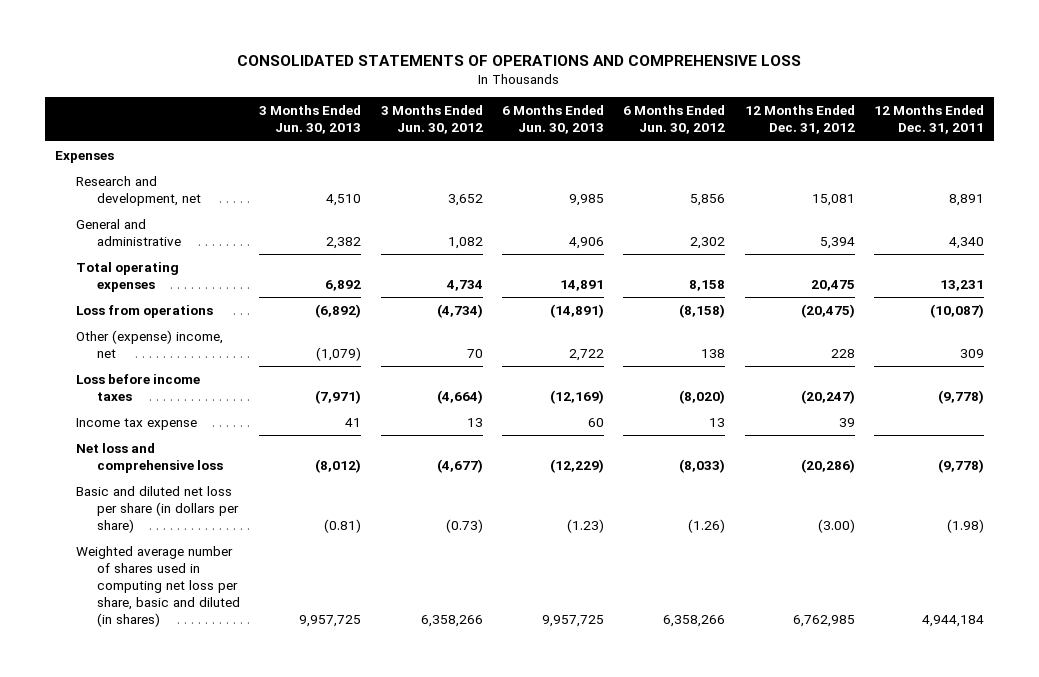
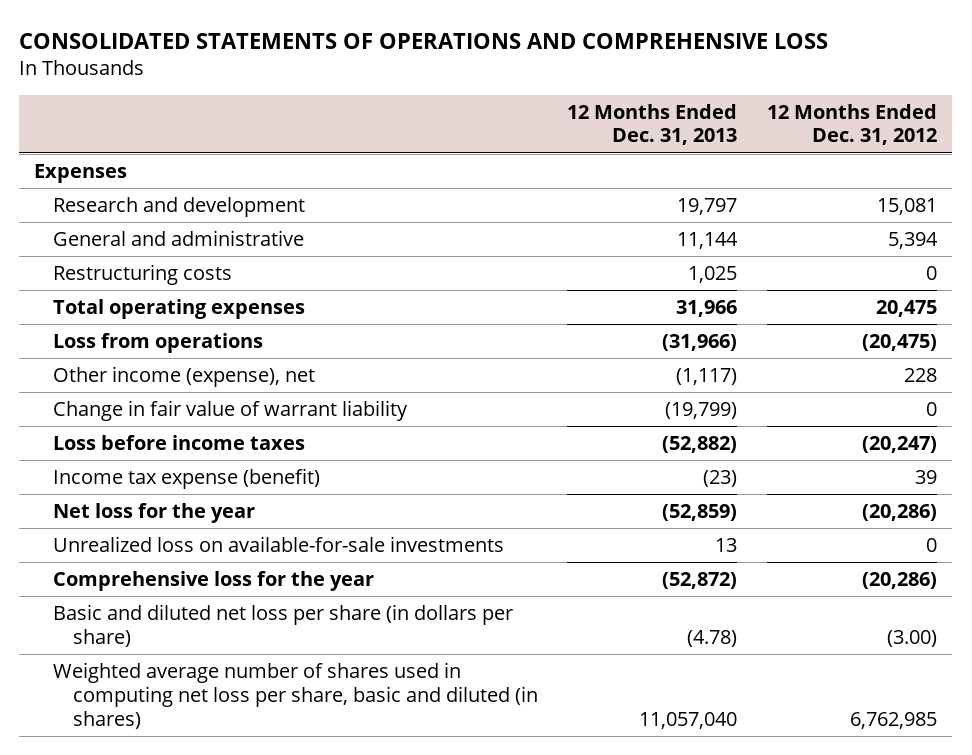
[259,105,362,135] 3 Months Ended Jun. 30, 2013 -> none
[380,105,483,135] 3 Months Ended Jun. 30, 2012 -> none
[502,105,605,135] 6 Months Ended Jun. 30, 2013 -> none
[623,105,726,135] 6 Months Ended Jun. 30, 2012 -> none
[874,105,985,135] 12 Months Ended Dec. 31, 2011 -> none
none -> [567,103,738,146] 12 Months Ended Dec. 31, 2013
[75,175,201,206] Research and development, net -> [53,196,306,217] Research and development
none -> [53,263,233,285] Restructuring costs
[75,329,223,358] Other (expense) income, net -> [53,365,316,387] Other income (expense), net
none -> [53,399,409,421] Change in fair value of warrant liability
[75,417,197,430] Income tax expense -> [53,467,321,489] Income tax expense (benefit)
[75,442,223,473] Net loss and comprehensive loss -> [53,502,256,523] Net loss for the year
none -> [53,535,505,552] Unrealized loss on available-for-sale investments
none -> [53,570,375,591] Comprehensive loss for the year

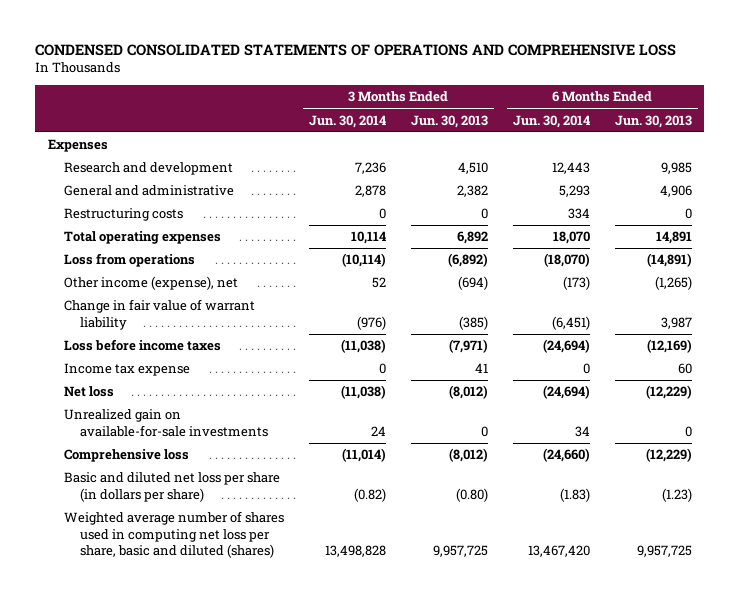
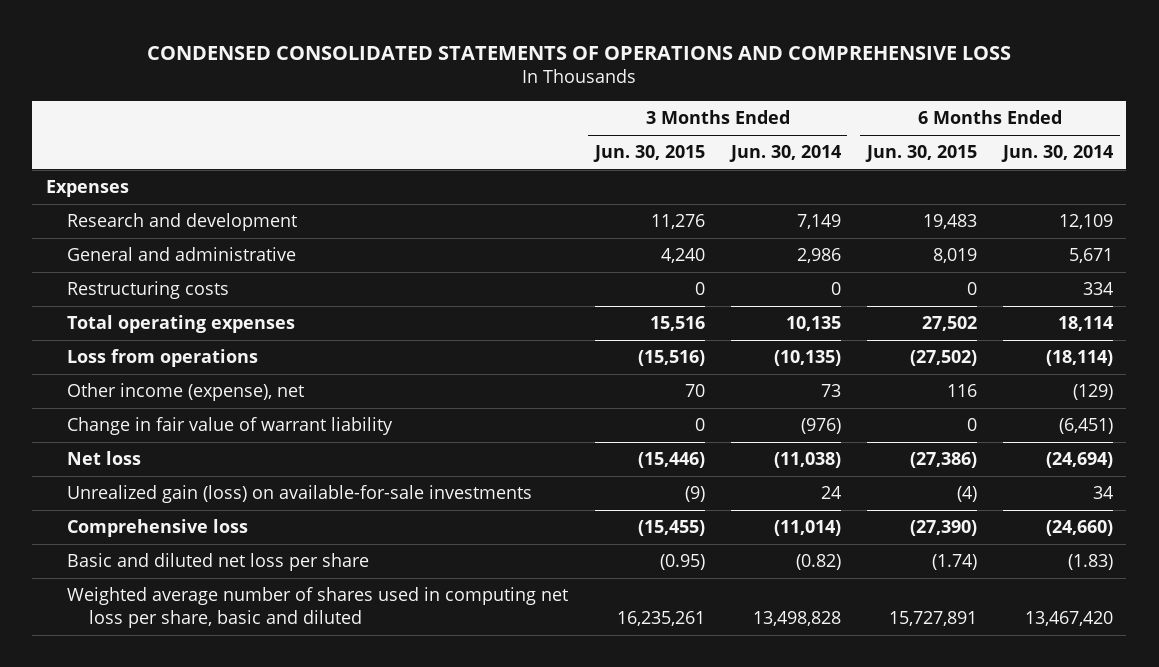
[410,114,488,128] Jun. 30, 2013 -> none
[614,114,692,128] Jun. 30, 2013 -> none
none -> [592,145,705,163] Jun. 30, 2015
none -> [865,145,978,163] Jun. 30, 2015
[354,162,386,175] 7,236 -> [796,214,841,230] 7,149
[551,162,590,175] 12,443 -> [1059,214,1114,230] 12,109
[354,185,386,198] 2,878 -> [796,248,841,264] 2,986
[558,185,590,198] 5,293 -> [1069,248,1114,264] 5,671
[350,231,386,245] 10,114 -> [785,316,841,332] 10,135
[552,231,590,245] 18,070 -> [1058,316,1114,332] 18,114
[341,253,386,268] (10,114) -> [773,350,841,367] (10,135)
[543,253,590,268] (18,070) -> [1046,350,1114,367] (18,114)
[371,277,386,289] 52 -> [820,384,841,398] 73
[562,276,590,291] (173) -> [1073,384,1114,401] (129)
[63,339,221,352] Loss before income taxes -> none
[63,363,190,377] Income tax expense -> none
[63,409,269,437] Unrealized gain on available-for-sale investments -> [67,485,533,504] Unrealized gain (loss) on available-for-sale investments
[63,472,280,502] Basic and diluted net loss per share (in dollars per share) -> [67,553,370,572] Basic and diluted net loss per share
[63,511,284,559] Weighted average number of shares used in computing net loss per share, basic and diluted (shares) -> [67,587,569,628] Weighted average number of shares used in computing net loss per share, basic and diluted

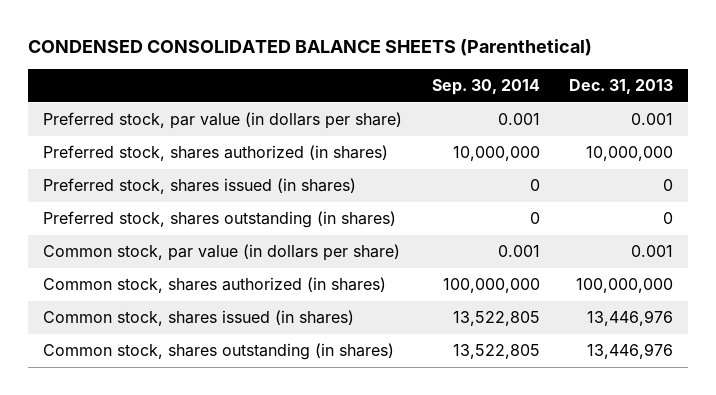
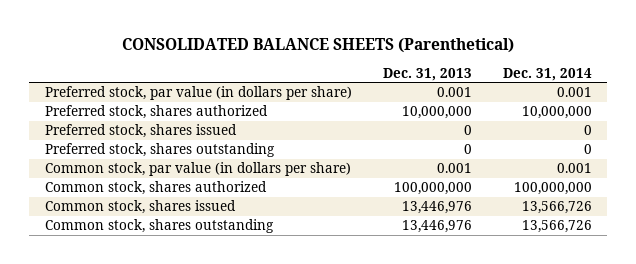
[28,38,593,56] CONDENSED CONSOLIDATED BALANCE SHEETS (Parenthetical) -> [122,37,515,53] CONSOLIDATED BALANCE SHEETS (Parenthetical)
[431,79,540,96] Sep. 30, 2014 -> none
none -> [502,67,592,81] Dec. 31, 2014
[43,145,389,162] Preferred stock, shares authorized (in shares) -> [44,105,268,120] Preferred stock, shares authorized
[43,178,357,195] Preferred stock, shares issued (in shares) -> [44,124,237,139] Preferred stock, shares issued
[43,211,397,229] Preferred stock, shares outstanding (in shares) -> [44,143,275,158] Preferred stock, shares outstanding
[43,277,387,294] Common stock, shares authorized (in shares) -> [44,181,267,196] Common stock, shares authorized
[43,310,355,327] Common stock, shares issued (in shares) -> [44,200,236,215] Common stock, shares issued
[43,343,395,361] Common stock, shares outstanding (in shares) -> [44,219,274,234] Common stock, shares outstanding

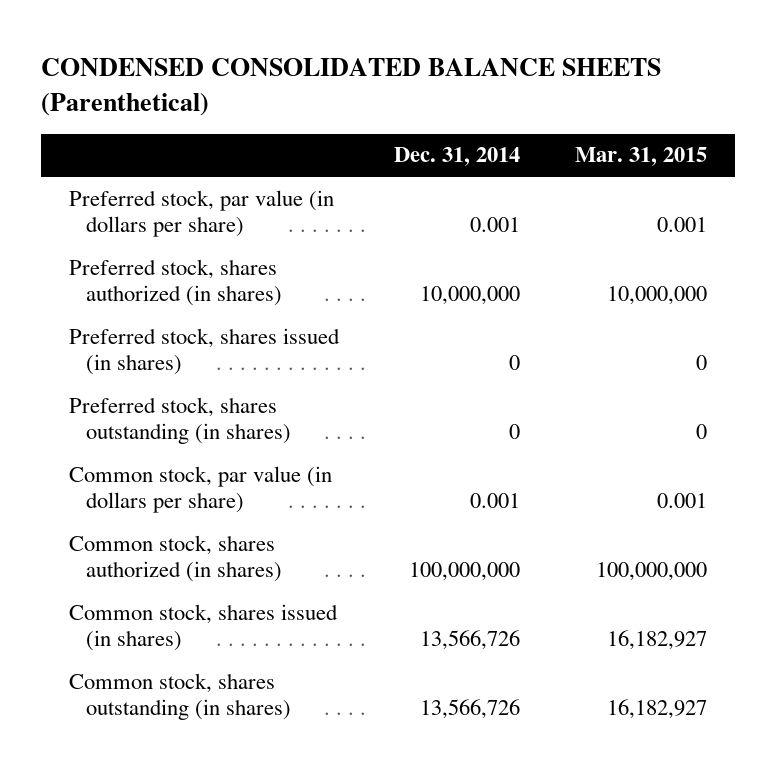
[122,37,515,53] CONSOLIDATED BALANCE SHEETS (Parenthetical) -> [41,58,662,117] CONDENSED CONSOLIDATED BALANCE SHEETS (Parenthetical)
[382,67,472,81] Dec. 31, 2013 -> none
none -> [575,147,708,167] Mar. 31, 2015
[44,105,268,120] Preferred stock, shares authorized -> [68,258,282,306] Preferred stock, shares authorized (in shares)
[44,124,237,139] Preferred stock, shares issued -> [68,327,340,375] Preferred stock, shares issued (in shares)
[44,143,275,158] Preferred stock, shares outstanding -> [68,396,291,444] Preferred stock, shares outstanding (in shares)
[44,181,267,196] Common stock, shares authorized -> [68,534,282,582] Common stock, shares authorized (in shares)
[44,200,236,215] Common stock, shares issued -> [68,603,338,651] Common stock, shares issued (in shares)
[44,219,274,234] Common stock, shares outstanding -> [68,672,291,720] Common stock, shares outstanding (in shares)

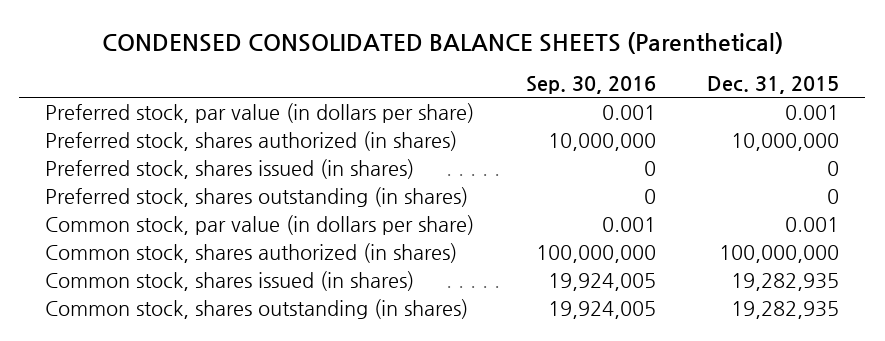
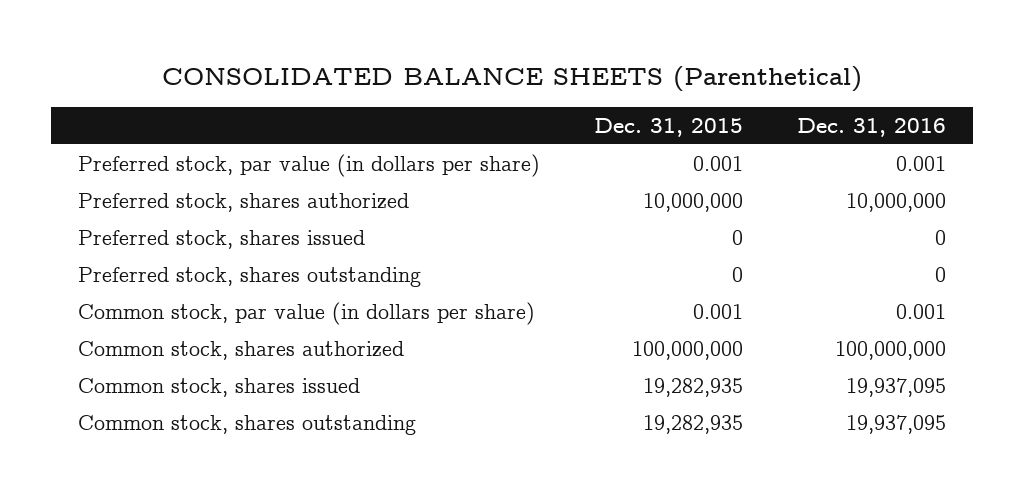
[102,31,784,54] CONDENSED CONSOLIDATED BALANCE SHEETS (Parenthetical) -> [161,65,862,92] CONSOLIDATED BALANCE SHEETS (Parenthetical)
[525,76,656,95] Sep. 30, 2016 -> none
none -> [796,117,946,137] Dec. 31, 2016
[45,130,458,151] Preferred stock, shares authorized (in shares) -> [78,193,410,213] Preferred stock, shares authorized
[45,158,415,179] Preferred stock, shares issued (in shares) -> [78,230,366,250] Preferred stock, shares issued
[45,186,469,207] Preferred stock, shares outstanding (in shares) -> [78,267,422,288] Preferred stock, shares outstanding
[45,242,458,263] Common stock, shares authorized (in shares) -> [78,341,405,361] Common stock, shares authorized
[45,270,415,291] Common stock, shares issued (in shares) -> [78,378,361,398] Common stock, shares issued
[45,298,469,319] Common stock, shares outstanding (in shares) -> [78,415,417,436] Common stock, shares outstanding

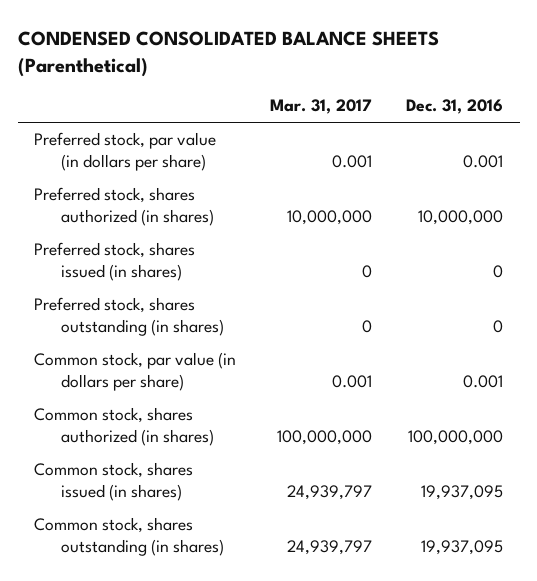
[161,65,862,92] CONSOLIDATED BALANCE SHEETS (Parenthetical) -> [17,30,439,77] CONDENSED CONSOLIDATED BALANCE SHEETS (Parenthetical)
[593,117,743,137] Dec. 31, 2015 -> none
none -> [270,99,373,115] Mar. 31, 2017
[78,193,410,213] Preferred stock, shares authorized -> [34,187,215,226] Preferred stock, shares authorized (in shares)
[78,230,366,250] Preferred stock, shares issued -> [34,242,196,281] Preferred stock, shares issued (in shares)
[78,267,422,288] Preferred stock, shares outstanding -> [34,297,225,336] Preferred stock, shares outstanding (in shares)
[78,341,405,361] Common stock, shares authorized -> [34,407,215,446] Common stock, shares authorized (in shares)
[78,378,361,398] Common stock, shares issued -> [34,462,194,501] Common stock, shares issued (in shares)
[78,415,417,436] Common stock, shares outstanding -> [34,517,225,556] Common stock, shares outstanding (in shares)

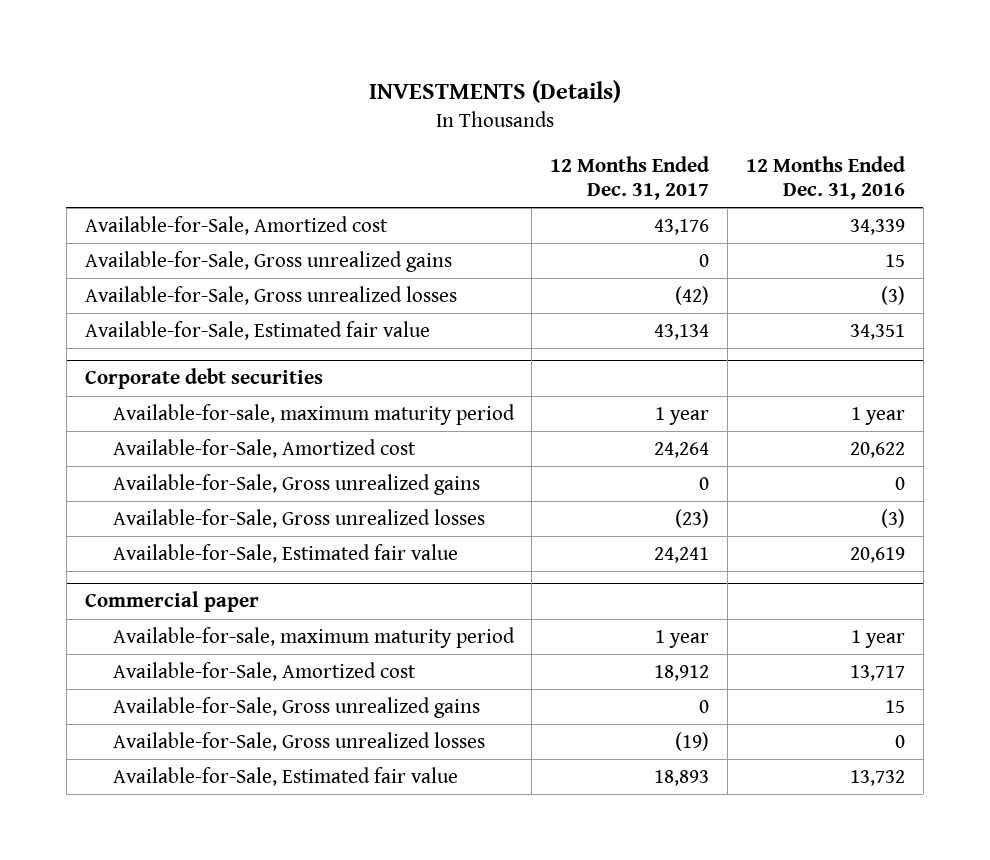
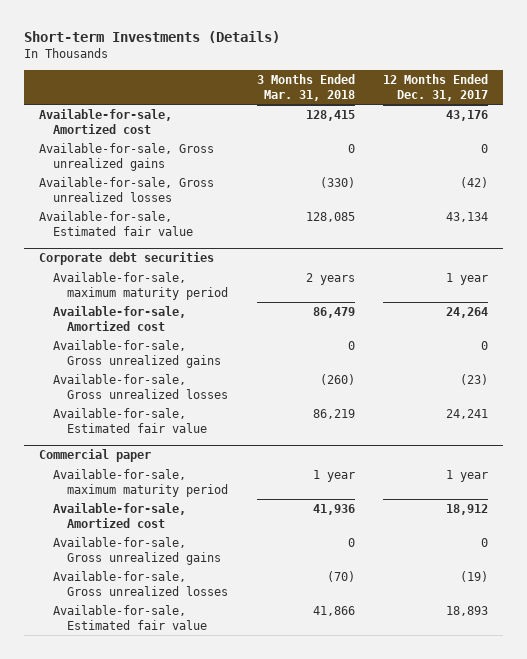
[368,79,621,103] INVESTMENTS (Details) -> [24,31,281,44] Short-term Investments (Details)
[746,156,906,201] 12 Months Ended Dec. 31, 2016 -> none
none -> [256,74,355,101] 3 Months Ended Mar. 31, 2018
[84,216,388,236] Available-for-Sale, Amortized cost -> [38,109,172,134] Available-for-sale, Amortized cost
[84,251,452,273] Available-for-Sale, Gross unrealized gains -> [38,143,214,171] Available-for-sale, Gross unrealized gains
[84,286,457,306] Available-for-Sale, Gross unrealized losses -> [38,177,214,202] Available-for-sale, Gross unrealized losses
[84,321,430,341] Available-for-Sale, Estimated fair value -> [38,211,193,236] Available-for-sale, Estimated fair value
[112,439,416,459] Available-for-Sale, Amortized cost -> [52,306,186,331] Available-for-sale, Amortized cost
[112,474,480,496] Available-for-Sale, Gross unrealized gains -> [52,340,221,368] Available-for-sale, Gross unrealized gains
[112,509,485,529] Available-for-Sale, Gross unrealized losses -> [52,374,228,399] Available-for-sale, Gross unrealized losses
[112,544,458,564] Available-for-Sale, Estimated fair value -> [52,408,207,433] Available-for-sale, Estimated fair value
[112,662,416,682] Available-for-Sale, Amortized cost -> [52,503,186,528] Available-for-sale, Amortized cost
[112,697,480,719] Available-for-Sale, Gross unrealized gains -> [52,537,221,565] Available-for-sale, Gross unrealized gains
[112,732,485,752] Available-for-Sale, Gross unrealized losses -> [52,571,228,596] Available-for-sale, Gross unrealized losses
[112,767,458,787] Available-for-Sale, Estimated fair value -> [52,605,207,630] Available-for-sale, Estimated fair value

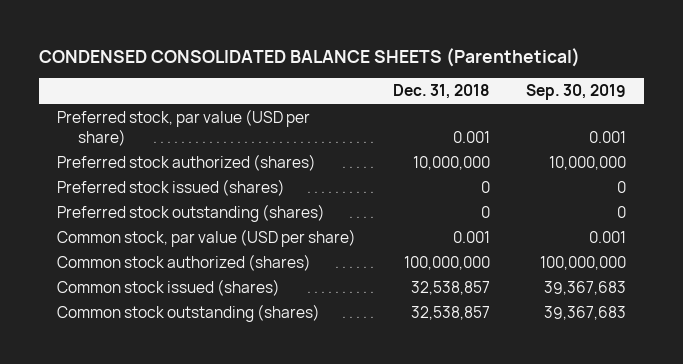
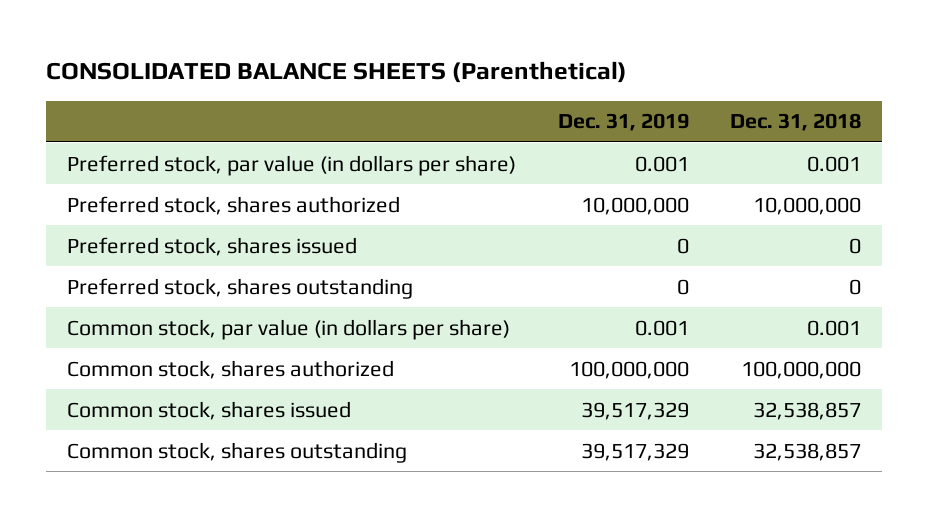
[38,47,580,67] CONDENSED CONSOLIDATED BALANCE SHEETS (Parenthetical) -> [46,61,628,84] CONSOLIDATED BALANCE SHEETS (Parenthetical)
[526,84,627,101] Sep. 30, 2019 -> none
none -> [557,113,689,132] Dec. 31, 2019
[57,109,311,146] Preferred stock, par value (USD per share) -> [67,154,517,176] Preferred stock, par value (in dollars per share)
[57,154,317,172] Preferred stock authorized (shares) -> [67,195,401,215] Preferred stock, shares authorized
[57,179,286,197] Preferred stock issued (shares) -> [67,236,358,256] Preferred stock, shares issued
[57,204,326,223] Preferred stock outstanding (shares) -> [67,277,414,299] Preferred stock, shares outstanding
[57,229,357,248] Common stock, par value (USD per share) -> [67,318,511,340] Common stock, par value (in dollars per share)
[57,254,312,272] Common stock authorized (shares) -> [67,359,395,379] Common stock, shares authorized
[57,279,281,297] Common stock issued (shares) -> [67,400,352,420] Common stock, shares issued
[57,304,321,323] Common stock outstanding (shares) -> [67,441,408,463] Common stock, shares outstanding

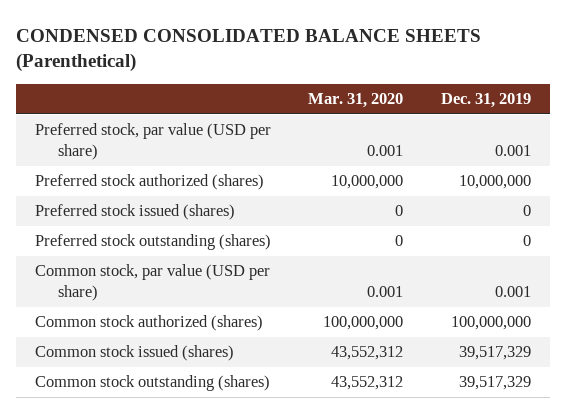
[46,61,628,84] CONSOLIDATED BALANCE SHEETS (Parenthetical) -> [16,28,482,73] CONDENSED CONSOLIDATED BALANCE SHEETS (Parenthetical)
[730,113,862,132] Dec. 31, 2018 -> none
none -> [308,92,404,108] Mar. 31, 2020
[67,154,517,176] Preferred stock, par value (in dollars per share) -> [34,123,271,161] Preferred stock, par value (USD per share)
[67,195,401,215] Preferred stock, shares authorized -> [34,174,264,191] Preferred stock authorized (shares)
[67,236,358,256] Preferred stock, shares issued -> [34,204,235,221] Preferred stock issued (shares)
[67,277,414,299] Preferred stock, shares outstanding -> [34,234,271,251] Preferred stock outstanding (shares)
[67,318,511,340] Common stock, par value (in dollars per share) -> [34,264,270,302] Common stock, par value (USD per share)
[67,359,395,379] Common stock, shares authorized -> [34,315,263,332] Common stock authorized (shares)
[67,400,352,420] Common stock, shares issued -> [34,345,234,362] Common stock issued (shares)
[67,441,408,463] Common stock, shares outstanding -> [34,375,270,392] Common stock outstanding (shares)

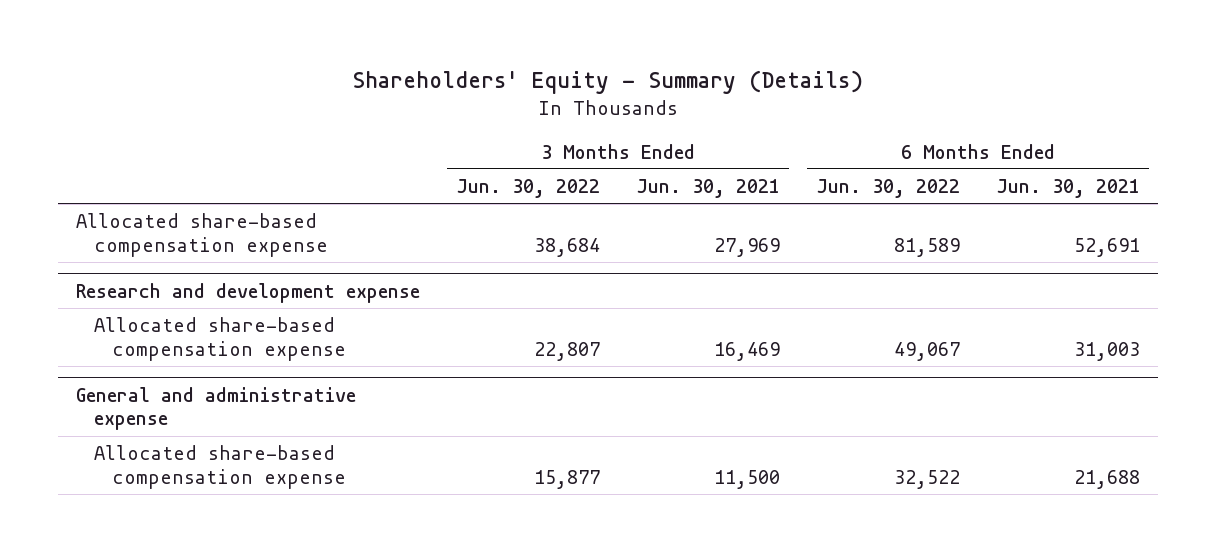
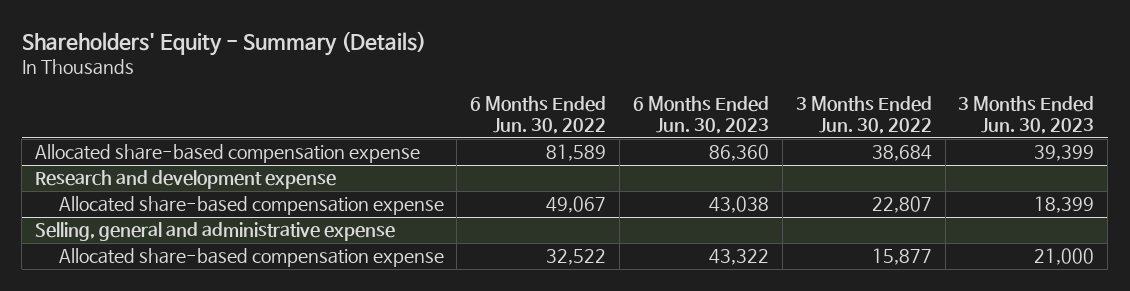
[635,178,780,198] Jun. 30, 2021 -> none
[996,178,1141,198] Jun. 30, 2021 -> none
none -> [633,96,770,135] 6 Months Ended Jun. 30, 2023
none -> [958,96,1095,135] 3 Months Ended Jun. 30, 2023
[75,386,356,431] General and administrative expense -> [35,222,396,242] Selling, general and administrative expense

